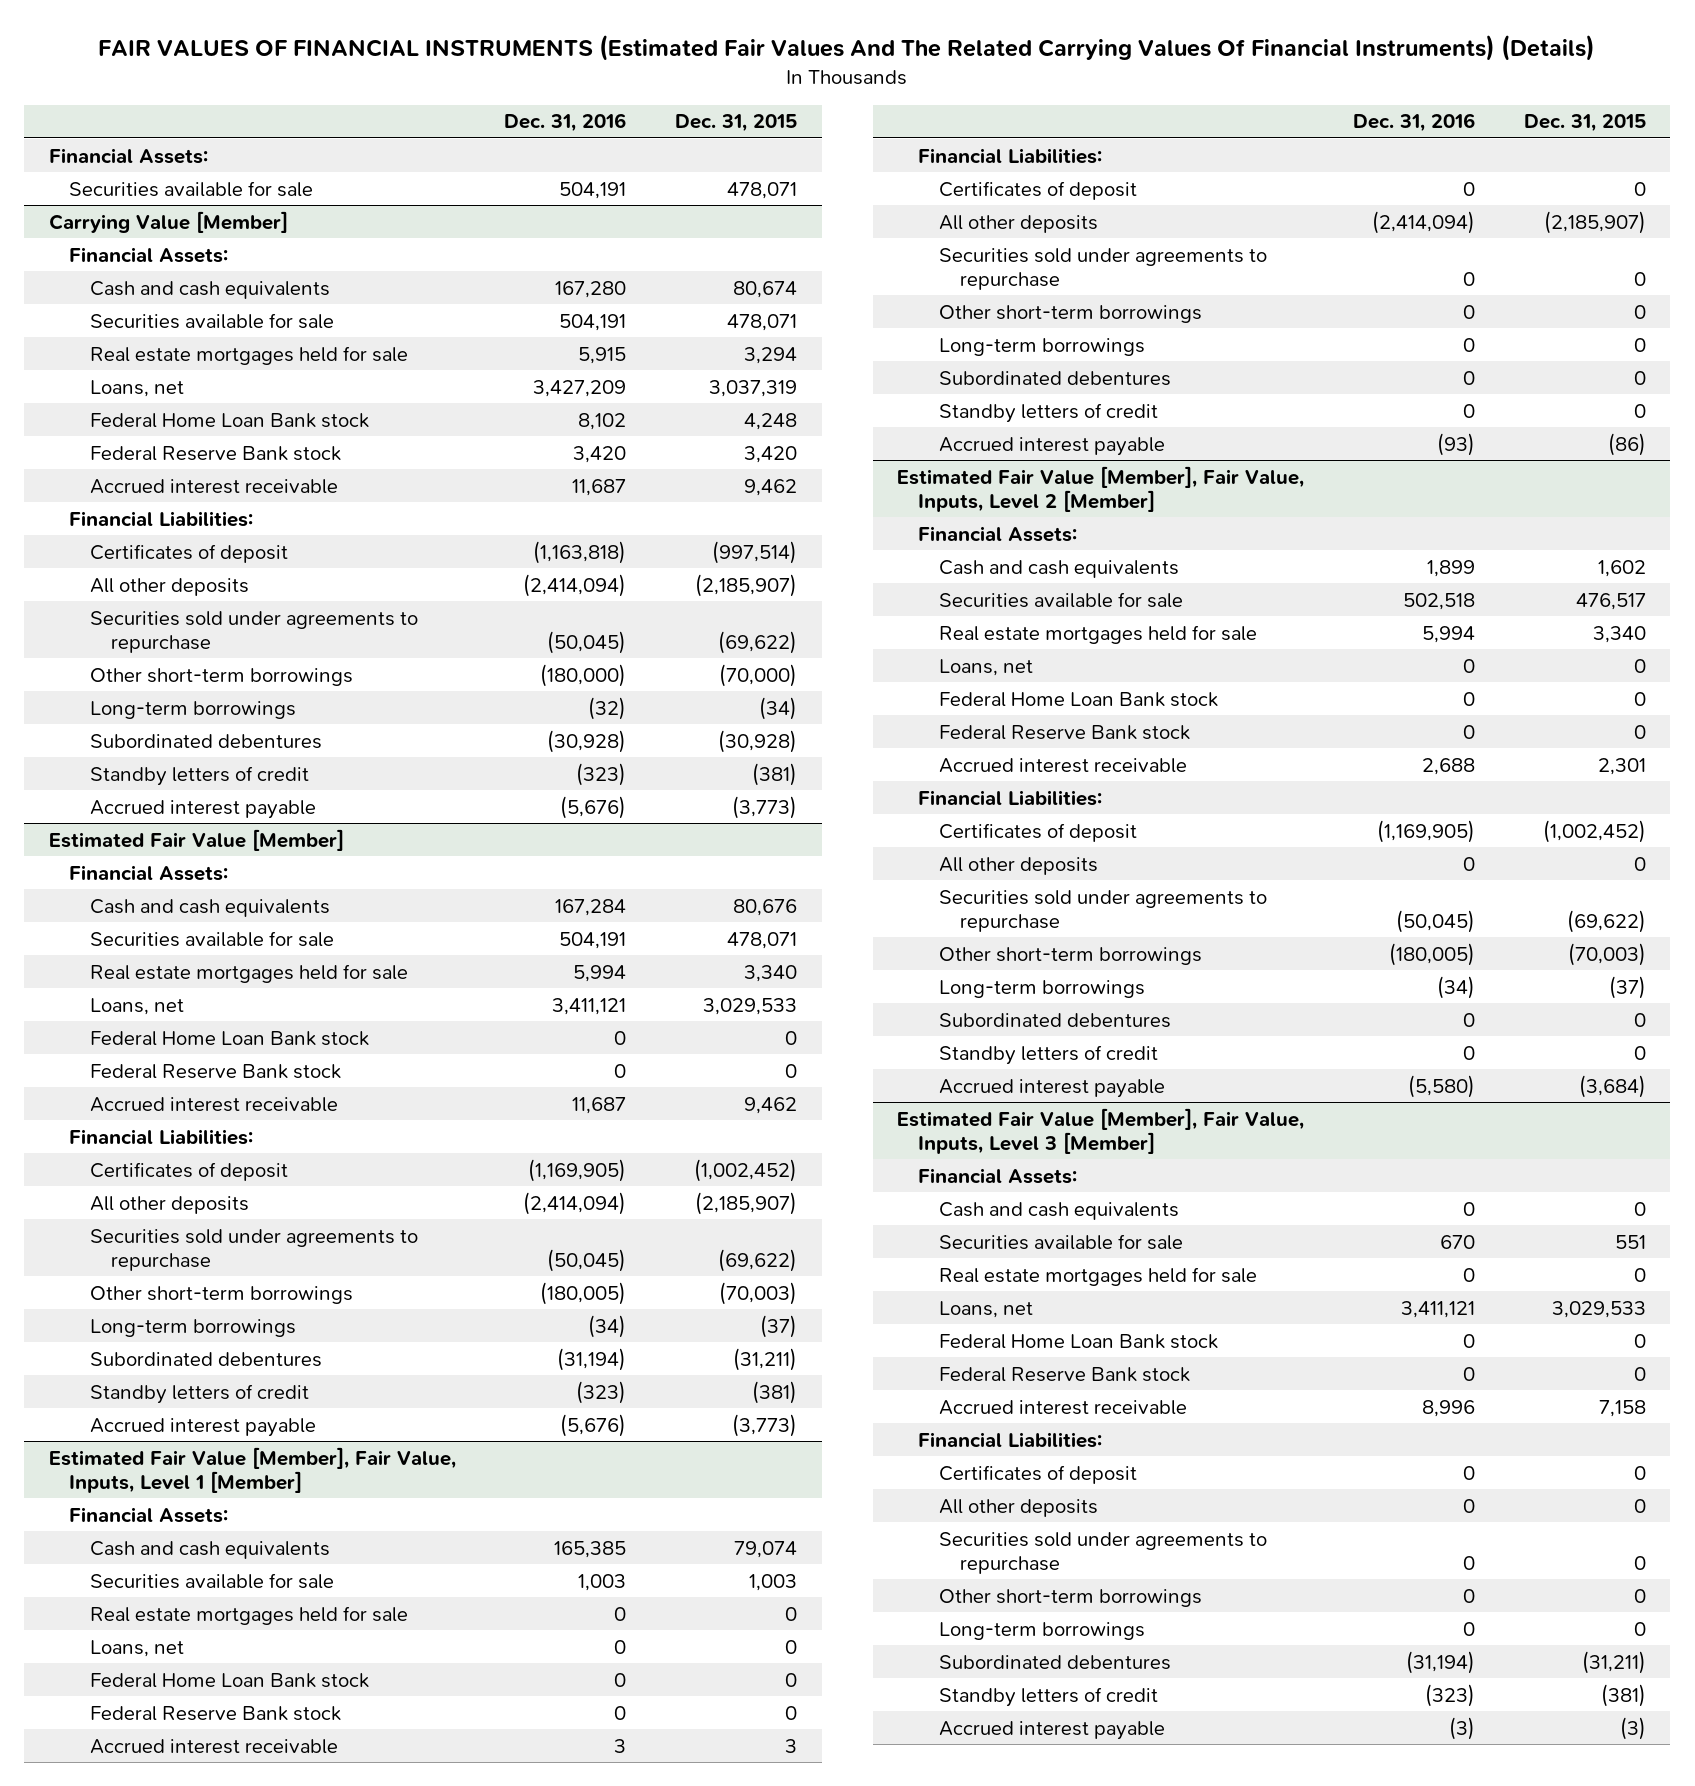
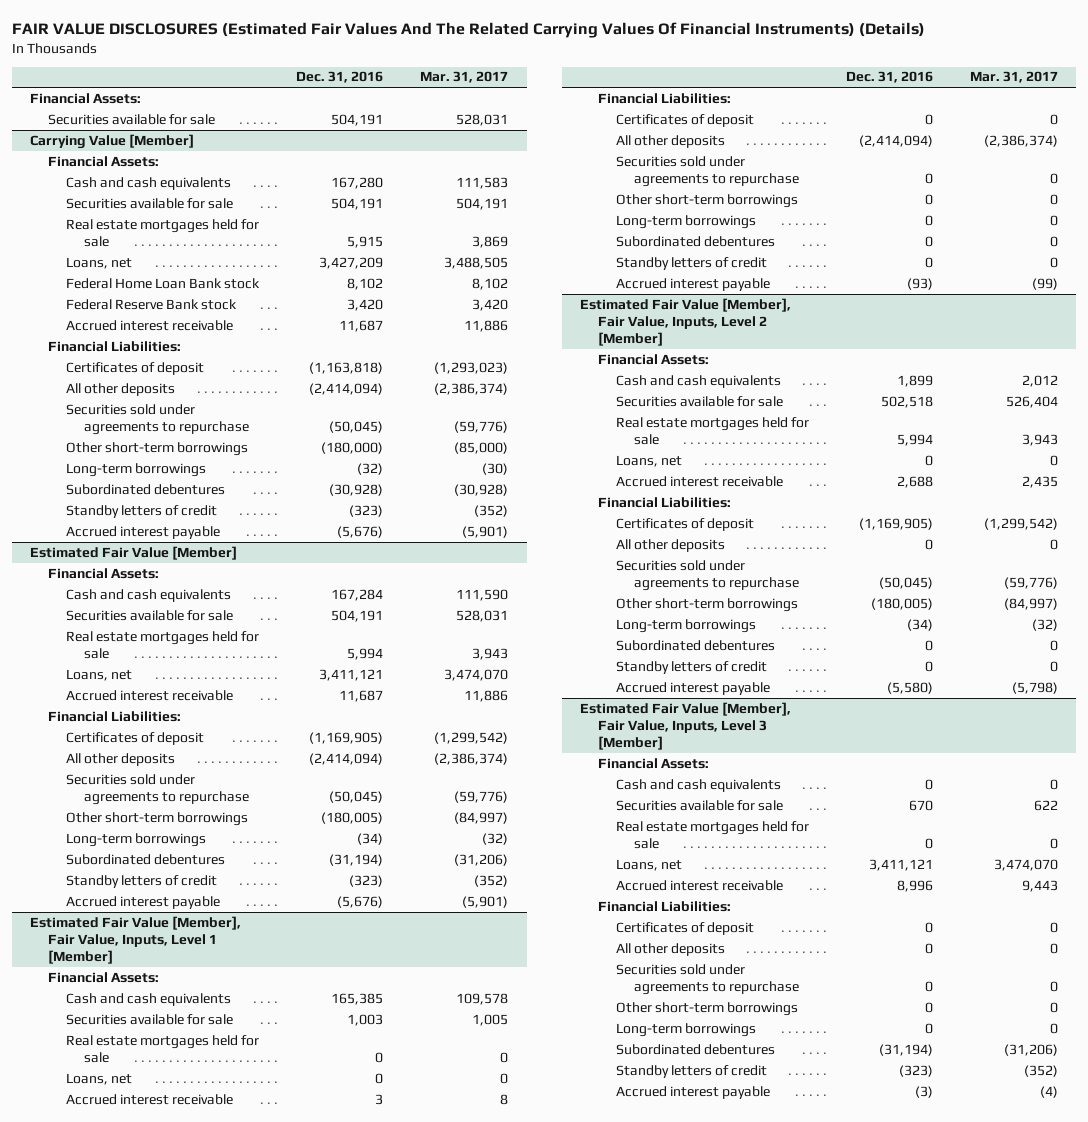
[98,35,1596,62] FAIR VALUES OF FINANCIAL INSTRUMENTS (Estimated Fair Values And The Related Carrying Values Of Financial Instruments) (Details) -> [12,21,926,38] FAIR VALUE DISCLOSURES (Estimated Fair Values And The Related Carrying Values Of Financial Instruments) (Details)
[675,114,798,133] Dec. 31, 2015 -> none
none -> [420,71,509,84] Mar. 31, 2017
[90,1030,370,1046] Federal Home Loan Bank stock -> none
[90,1063,342,1079] Federal Reserve Bank stock -> none
[90,1672,370,1688] Federal Home Loan Bank stock -> none
[90,1705,342,1721] Federal Reserve Bank stock -> none
[938,691,1218,707] Federal Home Loan Bank stock -> none
[938,724,1190,740] Federal Reserve Bank stock -> none
[938,1333,1218,1349] Federal Home Loan Bank stock -> none
[938,1366,1190,1382] Federal Reserve Bank stock -> none

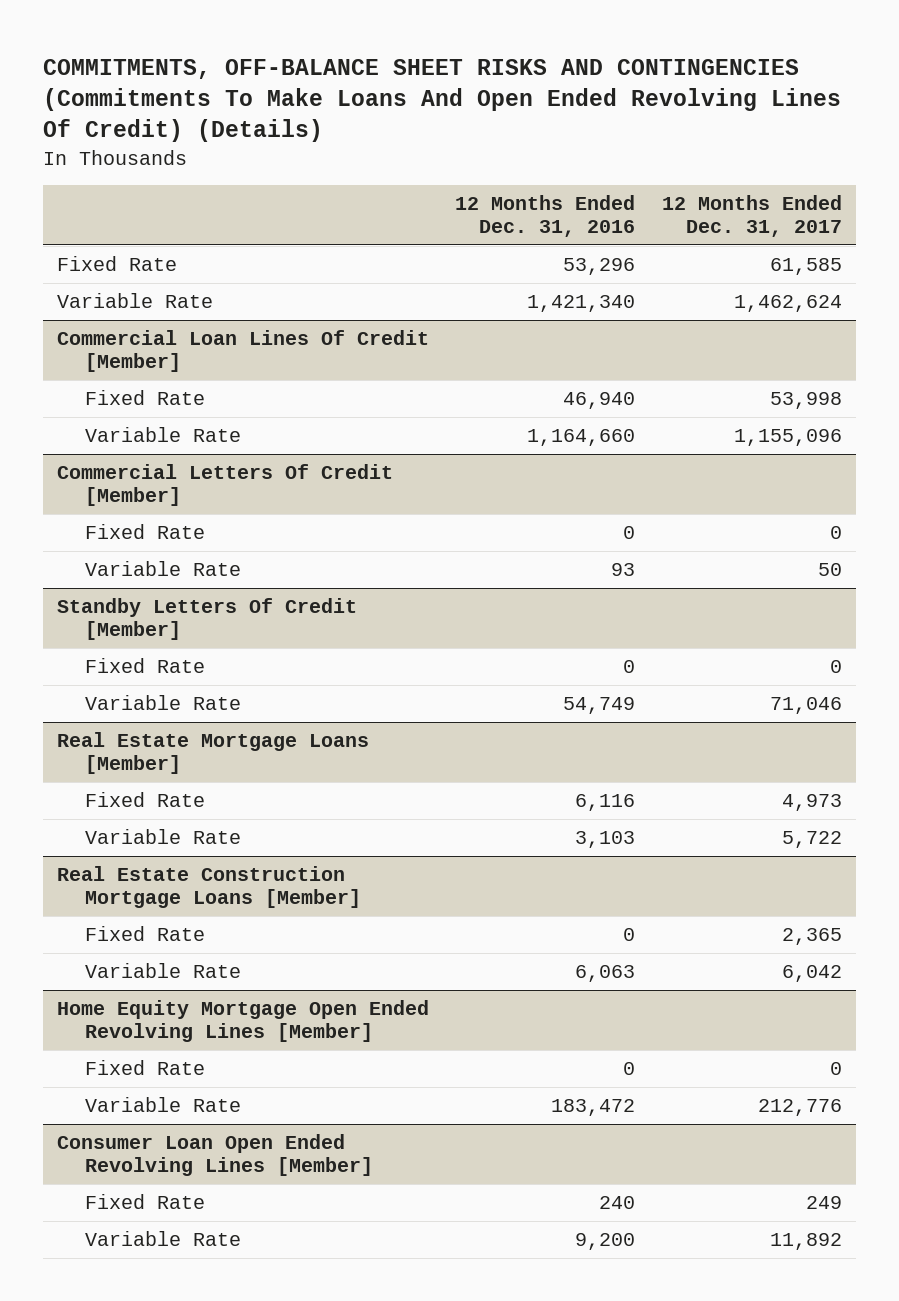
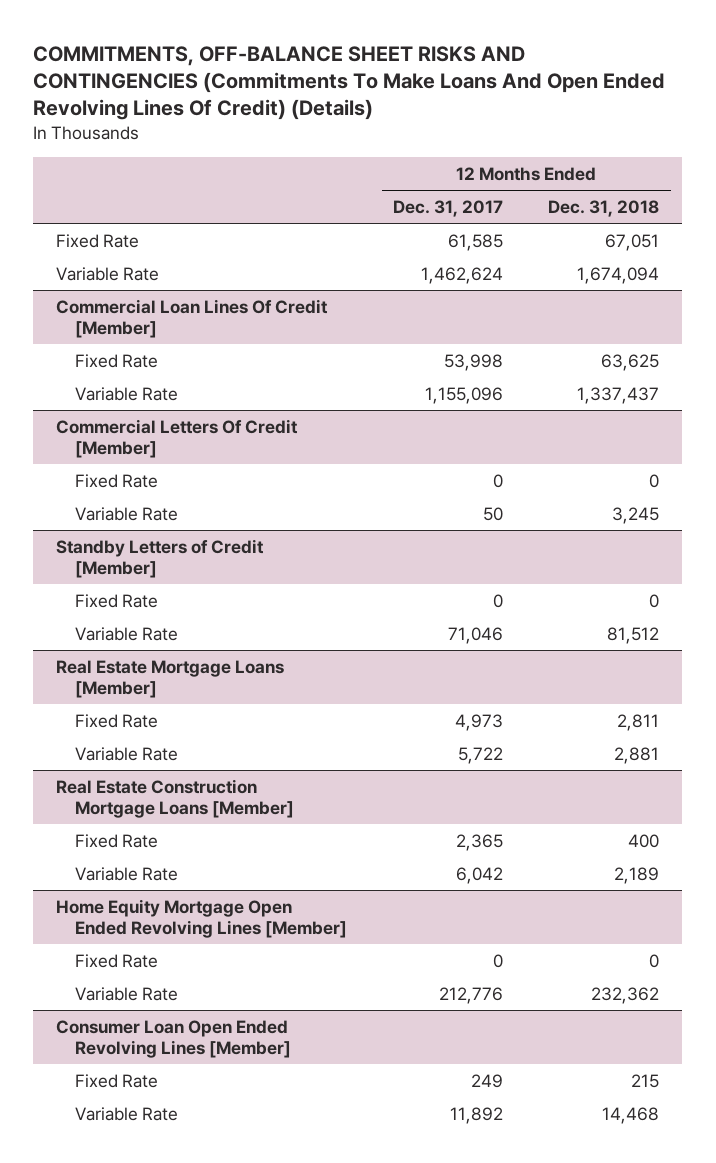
[455,194,636,238] 12 Months Ended Dec. 31, 2016 -> none
none -> [548,199,660,217] Dec. 31, 2018
[56,597,357,641] Standby Letters Of Credit [Member] -> [56,538,265,578] Standby Letters of Credit [Member]

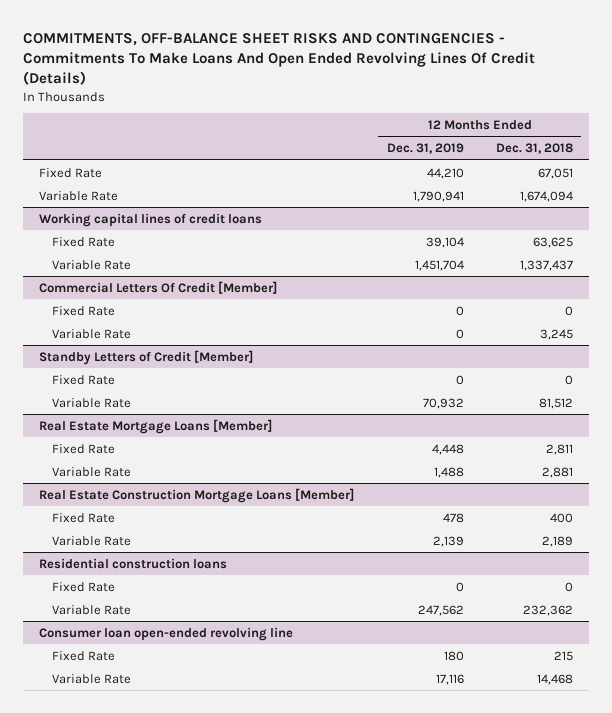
[33,45,666,121] COMMITMENTS, OFF-BALANCE SHEET RISKS AND CONTINGENCIES (Commitments To Make Loans And Open Ended Revolving Lines Of Credit) (Details) -> [23,33,536,86] COMMITMENTS, OFF-BALANCE SHEET RISKS AND CONTINGENCIES - Commitments To Make Loans And Open Ended Revolving Lines Of Credit (Details)
[392,199,503,217] Dec. 31, 2017 -> none
none -> [386,143,464,155] Dec. 31, 2019
[56,298,329,338] Commercial Loan Lines Of Credit [Member] -> [39,212,263,227] Working capital lines of credit loans
[56,898,348,938] Home Equity Mortgage Open Ended Revolving Lines [Member] -> [39,557,228,569] Residential construction loans
[56,1019,292,1058] Consumer Loan Open Ended Revolving Lines [Member] -> [39,626,294,641] Consumer loan open-ended revolving line

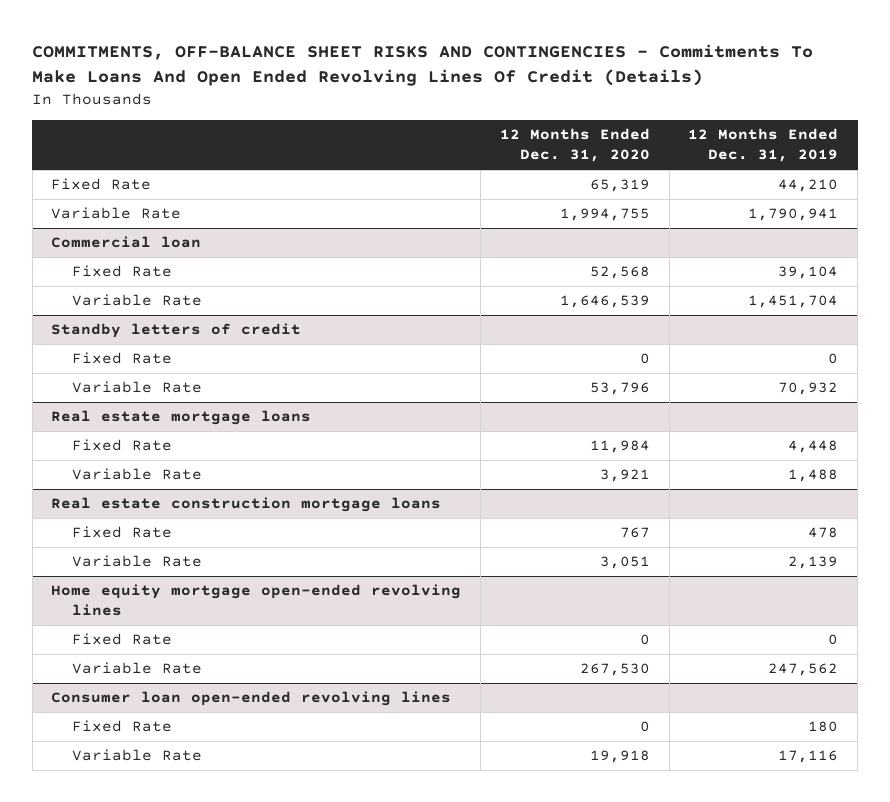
[495,143,573,155] Dec. 31, 2018 -> none
none -> [499,128,650,163] 12 Months Ended Dec. 31, 2020
[39,212,263,227] Working capital lines of credit loans -> [51,236,202,249] Commercial loan
[39,280,278,294] Commercial Letters Of Credit [Member] -> none
[52,305,116,316] Fixed Rate -> none
[52,328,132,339] Variable Rate -> none
[39,349,254,365] Standby Letters of Credit [Member] -> [51,323,302,339] Standby letters of credit
[39,418,273,434] Real Estate Mortgage Loans [Member] -> [51,410,312,426] Real estate mortgage loans
[39,487,355,503] Real Estate Construction Mortgage Loans [Member] -> [51,497,442,513] Real estate construction mortgage loans
[39,557,228,569] Residential construction loans -> [51,584,462,617] Home equity mortgage open-ended revolving lines
[39,626,294,641] Consumer loan open-ended revolving line -> [51,691,452,707] Consumer loan open-ended revolving lines

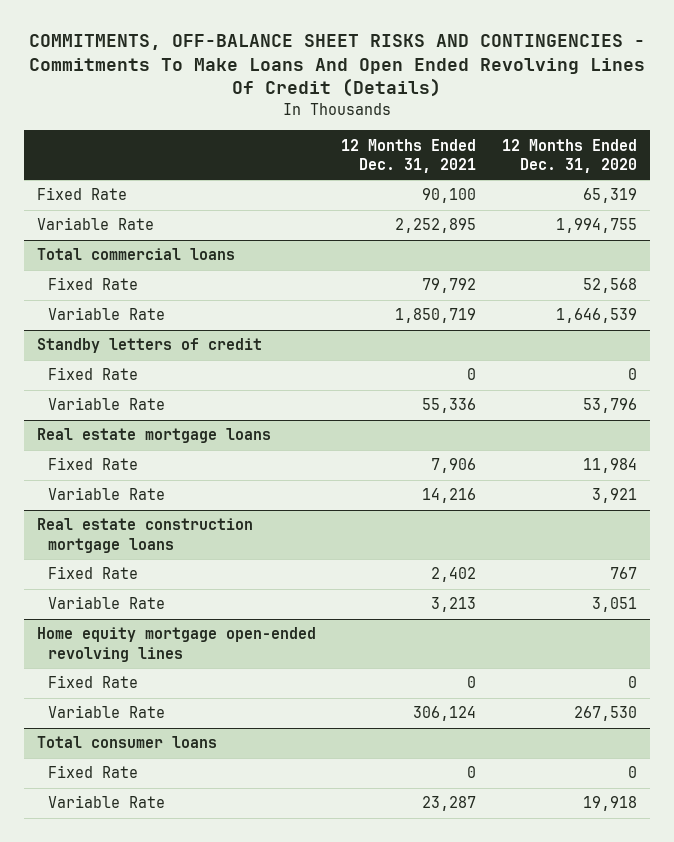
[688,128,839,163] 12 Months Ended Dec. 31, 2019 -> none
none -> [341,138,477,173] 12 Months Ended Dec. 31, 2021
[51,236,202,249] Commercial loan -> [36,248,235,261] Total commercial loans
[51,691,452,707] Consumer loan open-ended revolving lines -> [36,736,217,749] Total consumer loans

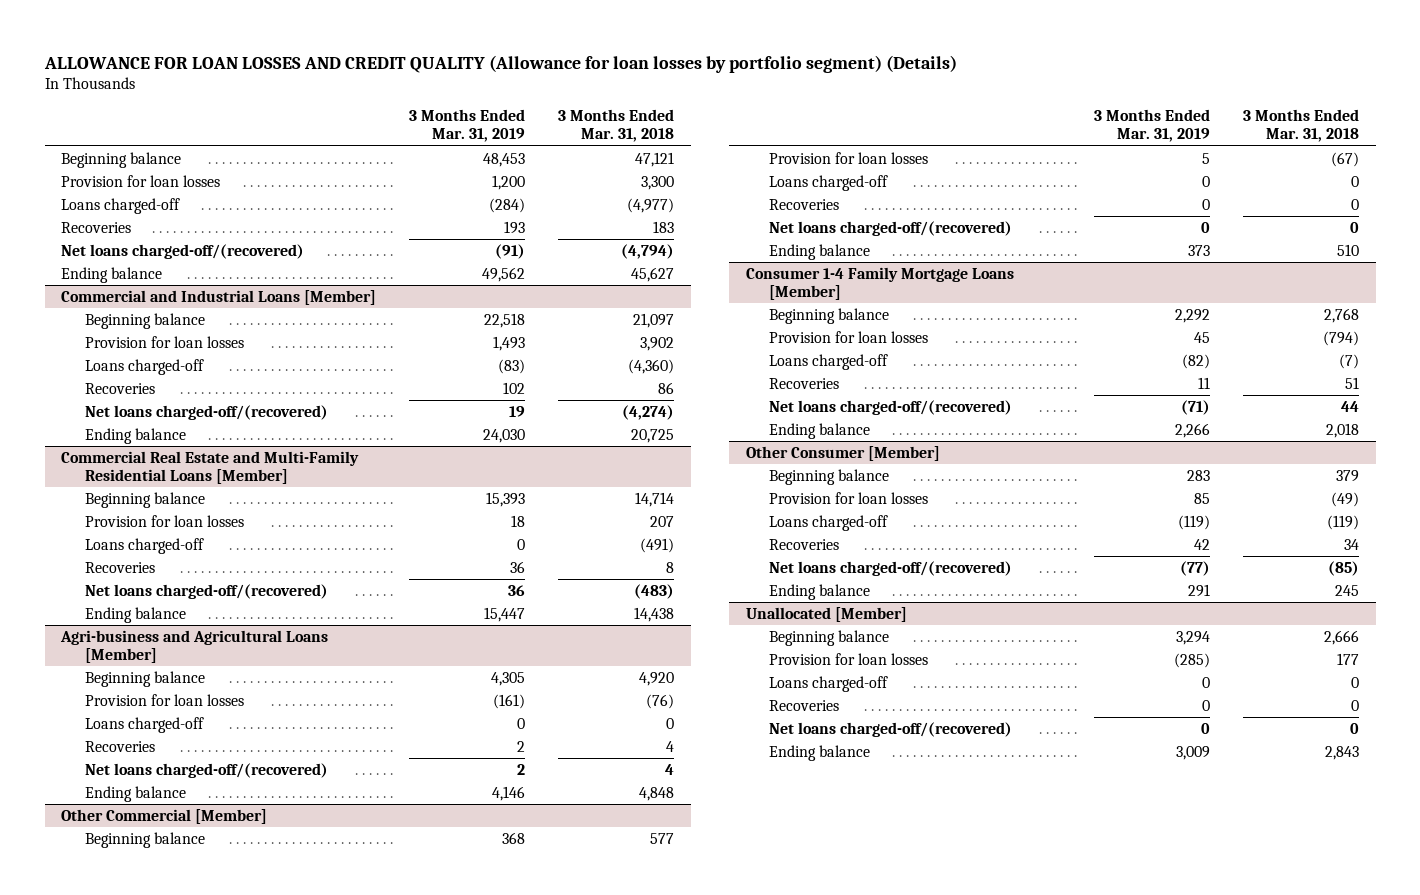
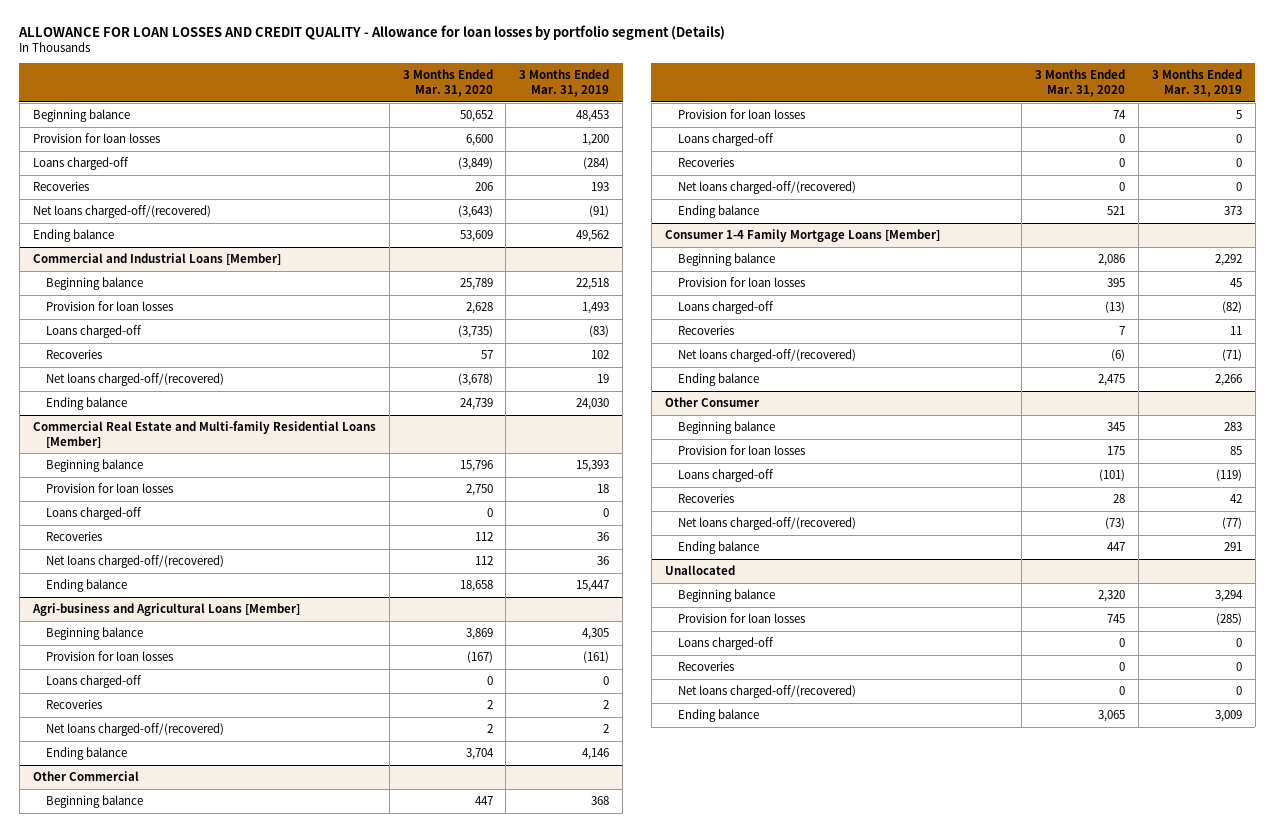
[43,54,957,73] ALLOWANCE FOR LOAN LOSSES AND CREDIT QUALITY (Allowance for loan losses by portfolio segment) (Details) -> [18,24,726,40] ALLOWANCE FOR LOAN LOSSES AND CREDIT QUALITY - Allowance for loan losses by portfolio segment (Details)
[558,109,675,143] 3 Months Ended Mar. 31, 2018 -> none
none -> [402,69,493,97] 3 Months Ended Mar. 31, 2020
[61,450,360,484] Commercial Real Estate and Multi-Family Residential Loans [Member] -> [32,420,376,448] Commercial Real Estate and Multi-family Residential Loans [Member]
[61,808,268,824] Other Commercial [Member] -> [32,770,139,781] Other Commercial
[745,445,940,461] Other Consumer [Member] -> [664,396,760,407] Other Consumer
[745,606,907,622] Unallocated [Member] -> [664,564,735,575] Unallocated

